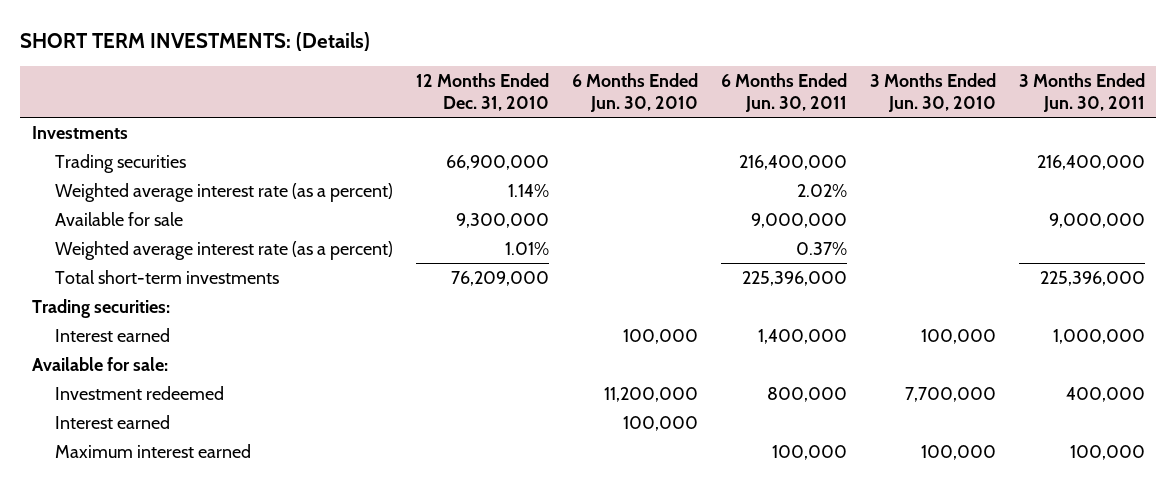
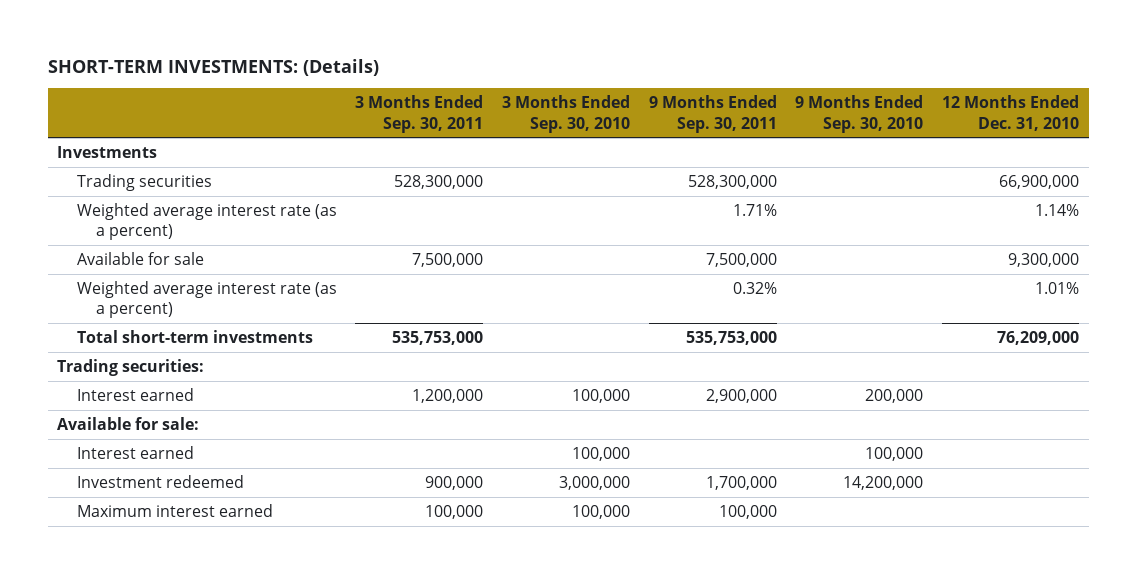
[20,32,371,52] SHORT TERM INVESTMENTS: (Details) -> [47,58,379,76] SHORT-TERM INVESTMENTS: (Details)
[571,72,698,112] 6 Months Ended Jun. 30, 2010 -> none
[720,72,847,112] 6 Months Ended Jun. 30, 2011 -> none
[869,72,996,112] 3 Months Ended Jun. 30, 2010 -> none
[1018,72,1145,112] 3 Months Ended Jun. 30, 2011 -> none
none -> [355,95,484,133] 3 Months Ended Sep. 30, 2011
none -> [502,95,631,133] 3 Months Ended Sep. 30, 2010
none -> [648,95,777,133] 9 Months Ended Sep. 30, 2011
none -> [795,95,924,133] 9 Months Ended Sep. 30, 2010
[55,385,225,400] Investment redeemed -> [76,475,244,489] Investment redeemed

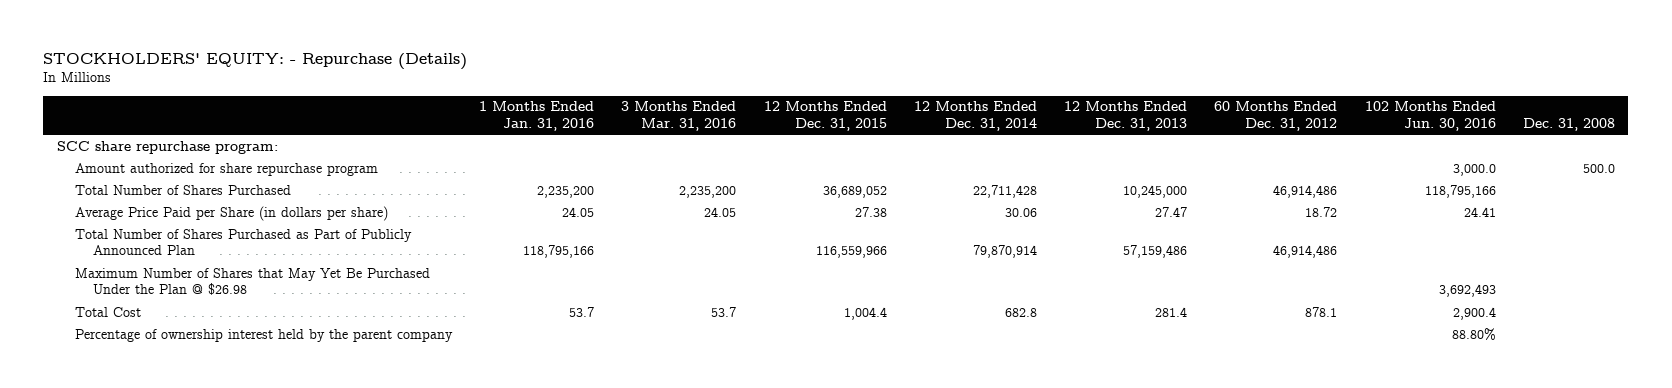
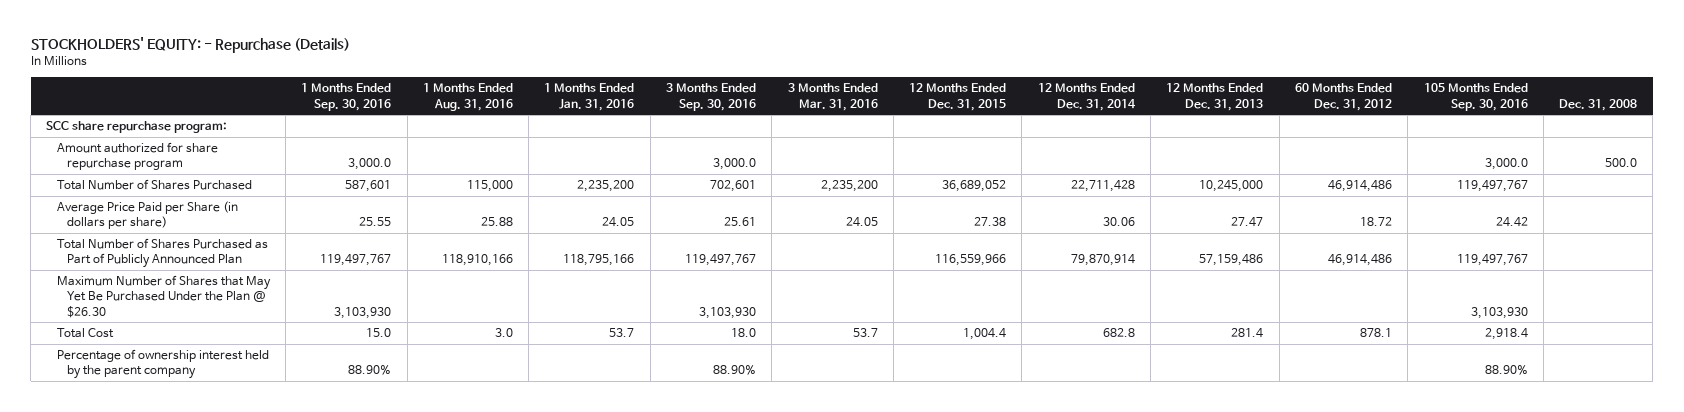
[1364,101,1496,131] 102 Months Ended Jun. 30, 2016 -> none
none -> [301,83,392,111] 1 Months Ended Sep. 30, 2016
none -> [422,83,513,111] 1 Months Ended Aug. 31, 2016
none -> [666,83,757,111] 3 Months Ended Sep. 30, 2016
none -> [1423,83,1528,111] 105 Months Ended Sep. 30, 2016
[75,267,431,296] Maximum Number of Shares that May Yet Be Purchased Under the Plan @ $26.98 -> [56,275,271,318] Maximum Number of Shares that May Yet Be Purchased Under the Plan @ $26.30

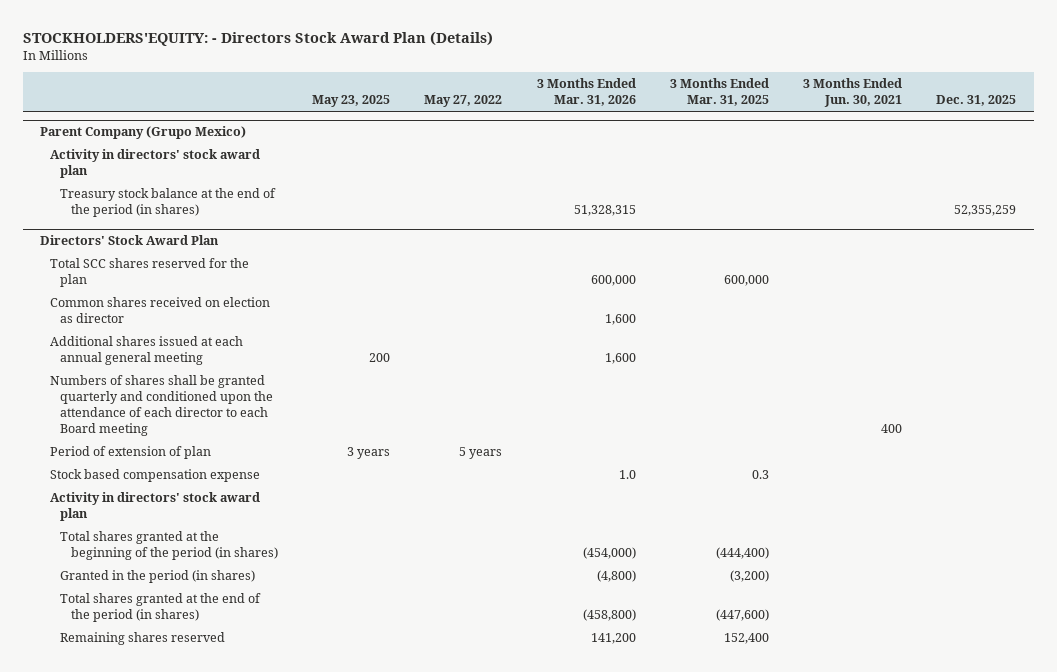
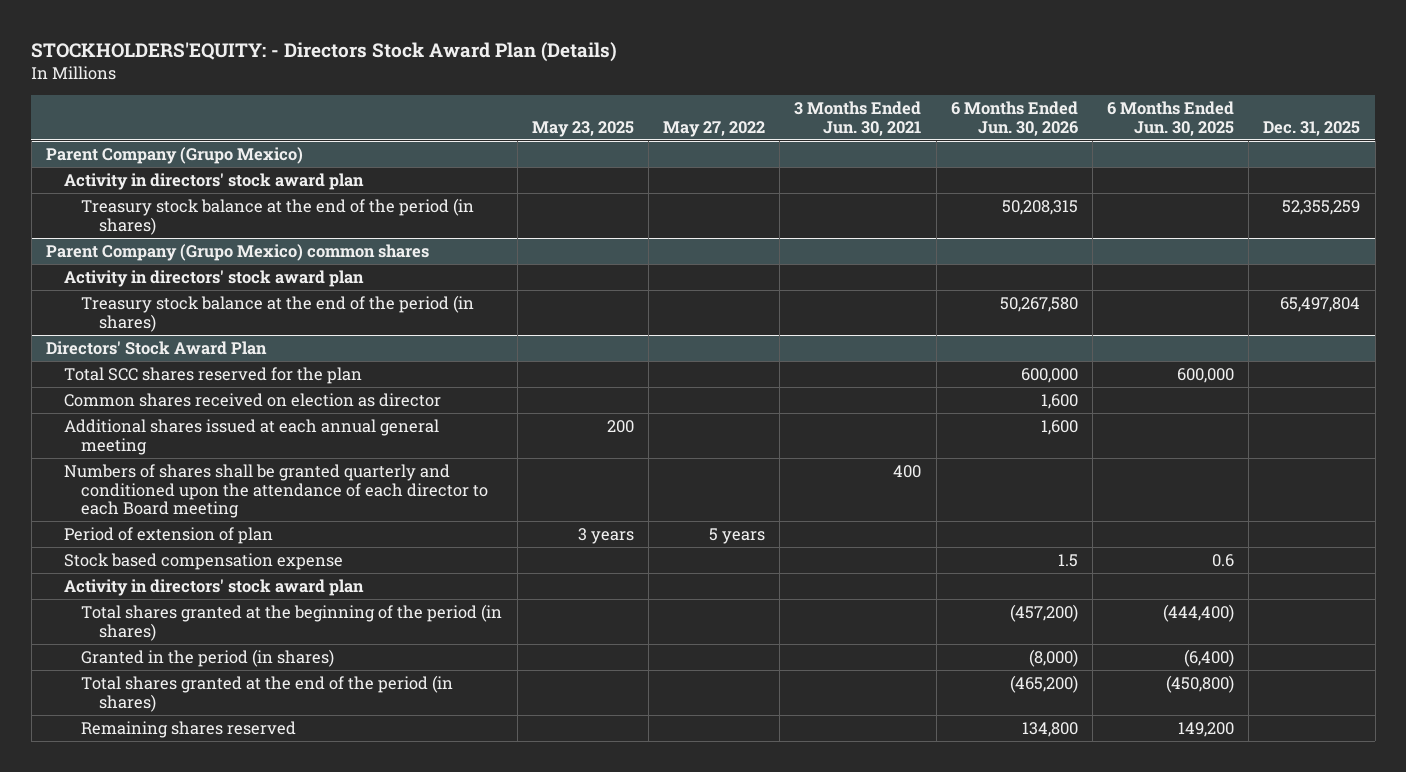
[536,78,636,107] 3 Months Ended Mar. 31, 2026 -> none
[669,78,769,107] 3 Months Ended Mar. 31, 2025 -> none
none -> [950,100,1078,136] 6 Months Ended Jun. 30, 2026
none -> [1107,100,1235,136] 6 Months Ended Jun. 30, 2025
none -> [45,243,429,261] Parent Company (Grupo Mexico) common shares
none -> [63,269,364,287] Activity in directors' stock award plan
none -> [81,294,475,332] Treasury stock balance at the end of the period (in shares)

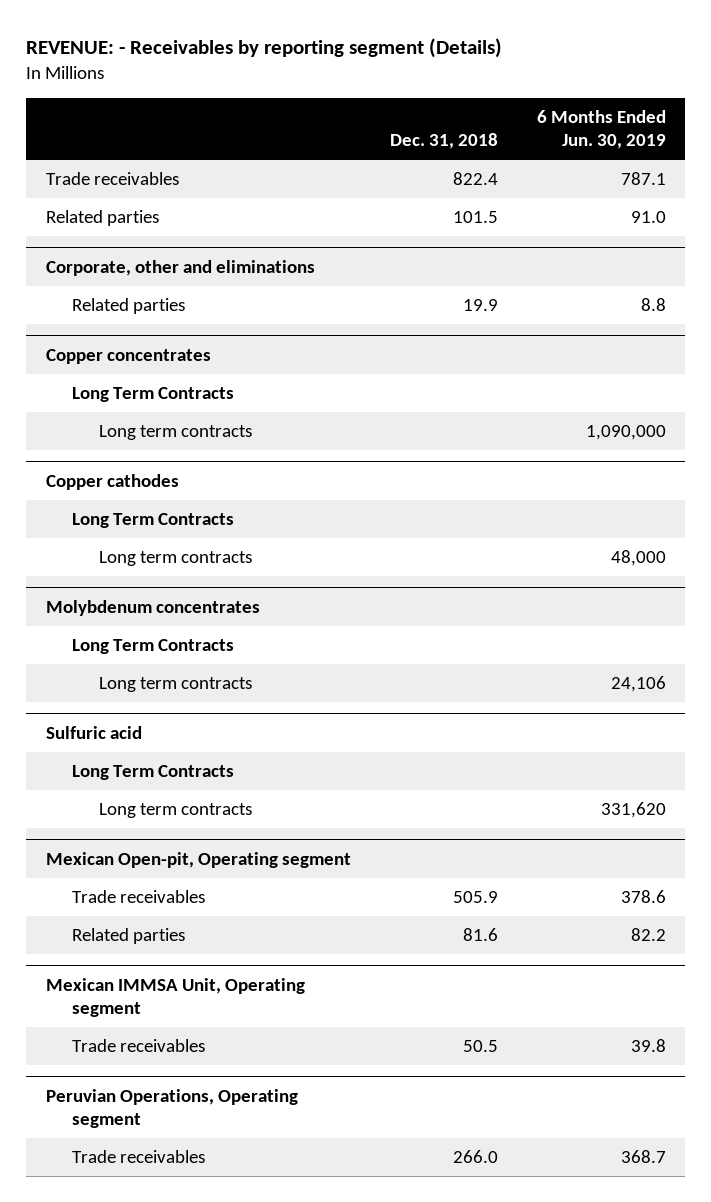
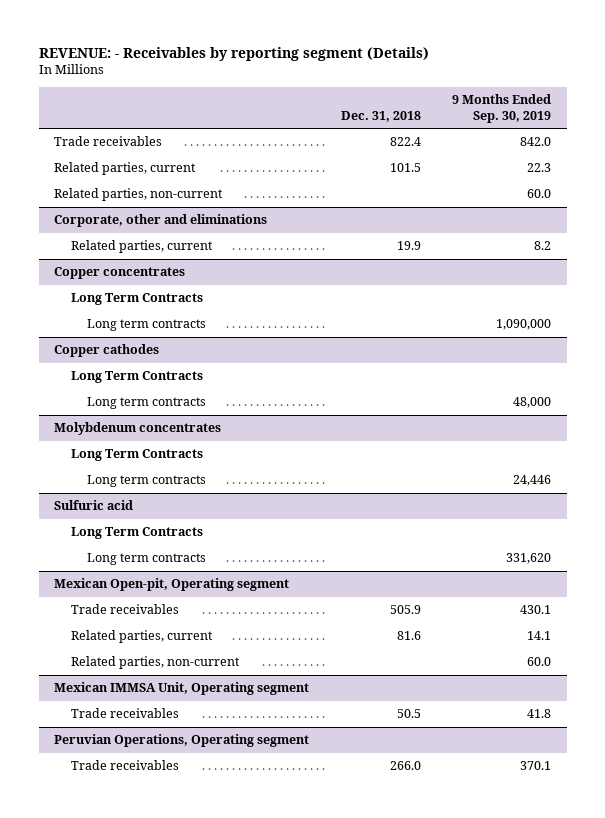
[536,109,666,150] 6 Months Ended Jun. 30, 2019 -> none
none -> [451,93,551,123] 9 Months Ended Sep. 30, 2019
[45,209,159,226] Related parties -> [54,162,197,176] Related parties, current
none -> [54,188,224,202] Related parties, non-current
[72,297,186,314] Related parties -> [70,240,213,254] Related parties, current
[72,927,186,944] Related parties -> [70,630,213,644] Related parties, current
none -> [70,656,240,670] Related parties, non-current

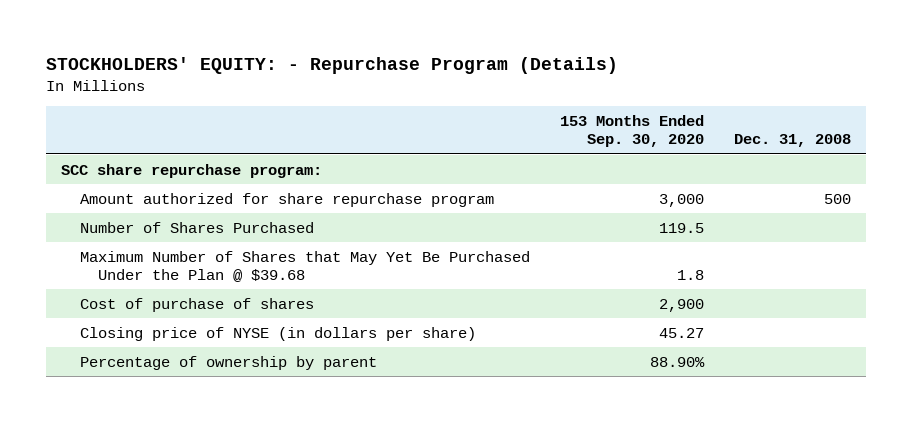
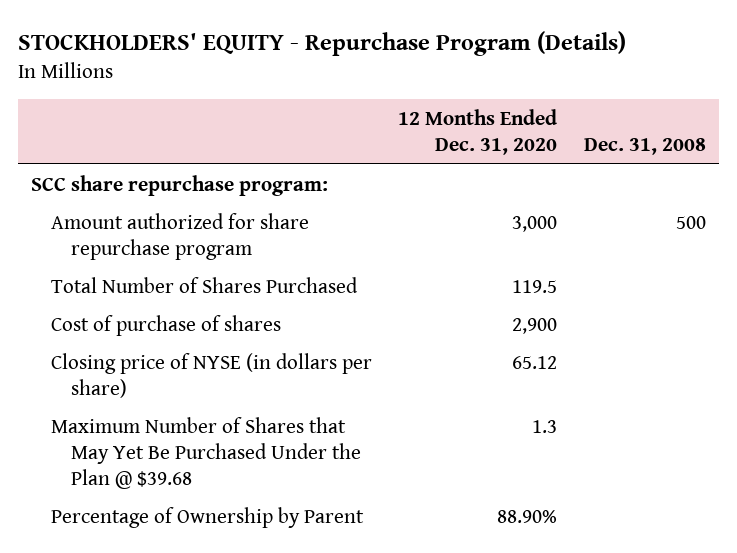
[45,56,618,74] STOCKHOLDERS' EQUITY: - Repurchase Program (Details) -> [17,31,626,57] STOCKHOLDERS' EQUITY - Repurchase Program (Details)
[559,114,704,148] 153 Months Ended Sep. 30, 2020 -> none
none -> [398,108,558,155] 12 Months Ended Dec. 31, 2020
[79,221,314,233] Number of Shares Purchased -> [50,276,358,293] Total Number of Shares Purchased
[79,250,530,283] Maximum Number of Shares that May Yet Be Purchased Under the Plan @ $39.68 -> [50,416,361,489] Maximum Number of Shares that May Yet Be Purchased Under the Plan @ $39.68
[79,355,377,370] Percentage of ownership by parent -> [50,506,364,528] Percentage of Ownership by Parent

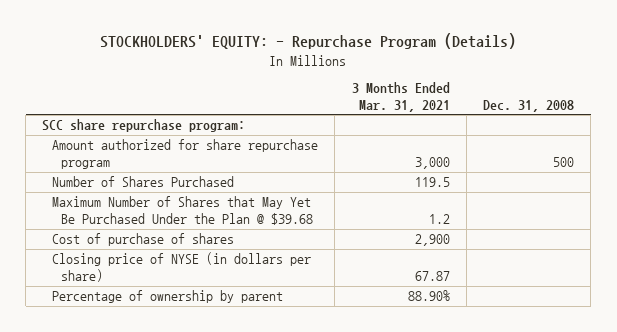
[17,31,626,57] STOCKHOLDERS' EQUITY - Repurchase Program (Details) -> [100,33,517,50] STOCKHOLDERS' EQUITY: - Repurchase Program (Details)
[398,108,558,155] 12 Months Ended Dec. 31, 2020 -> none
none -> [351,82,450,112] 3 Months Ended Mar. 31, 2021
[50,276,358,293] Total Number of Shares Purchased -> [51,176,234,188] Number of Shares Purchased
[50,416,361,489] Maximum Number of Shares that May Yet Be Purchased Under the Plan @ $39.68 -> [51,196,314,225] Maximum Number of Shares that May Yet Be Purchased Under the Plan @ $39.68
[50,506,364,528] Percentage of Ownership by Parent -> [51,290,283,304] Percentage of ownership by parent

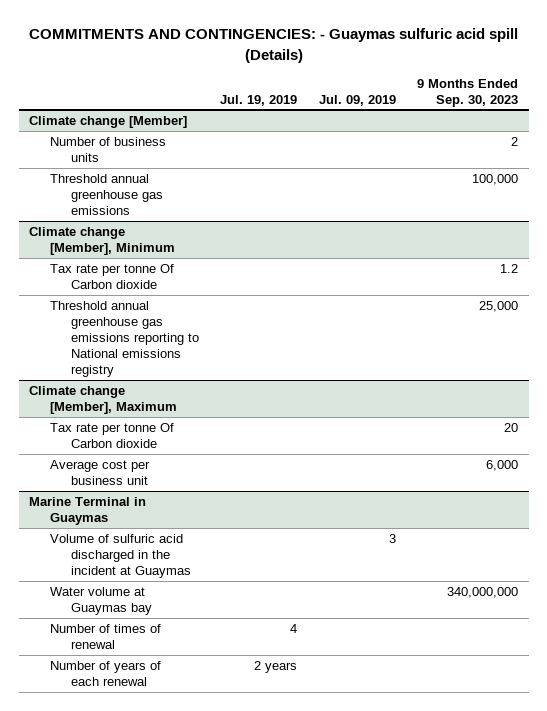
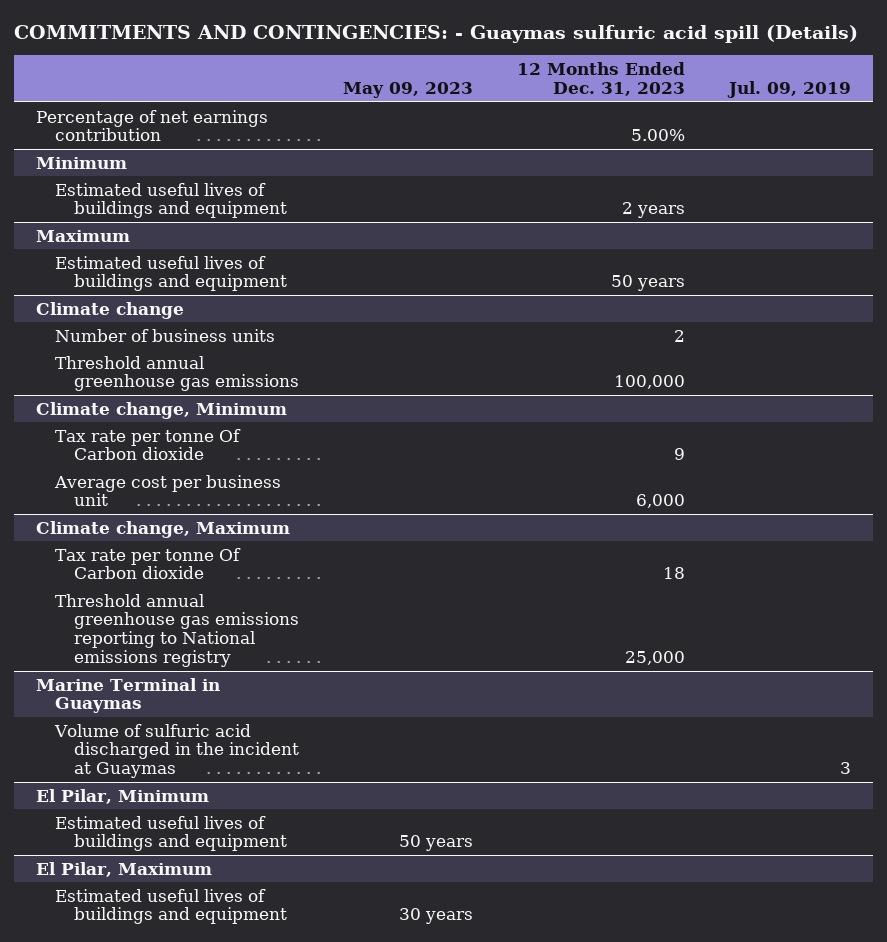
[220,94,298,106] Jul. 19, 2019 -> none
[416,78,518,107] 9 Months Ended Sep. 30, 2023 -> none
none -> [343,81,474,98] May 09, 2023
none -> [517,61,686,96] 12 Months Ended Dec. 31, 2023
none -> [35,109,268,142] Percentage of net earnings contribution
none -> [35,156,127,169] Minimum
none -> [55,182,288,219] Estimated useful lives of buildings and equipment
none -> [35,229,130,242] Maximum
none -> [55,255,288,292] Estimated useful lives of buildings and equipment
[29,115,188,128] Climate change [Member] -> [35,301,184,319] Climate change
[29,226,176,255] Climate change [Member], Minimum -> [35,401,287,419] Climate change, Minimum
[50,300,199,377] Threshold annual greenhouse gas emissions reporting to National emissions registry -> none
none -> [54,474,282,507] Average cost per business unit
[29,385,178,414] Climate change [Member], Maximum -> [35,520,290,538] Climate change, Maximum
[50,459,151,485] Average cost per business unit -> none
none -> [55,593,300,668] Threshold annual greenhouse gas emissions reporting to National emissions registry
[50,586,152,615] Water volume at Guaymas bay -> none
[50,623,162,649] Number of times of renewal -> none
[50,660,162,686] Number of years of each renewal -> none
none -> [35,788,209,804] El Pilar, Minimum
none -> [55,815,288,852] Estimated useful lives of buildings and equipment
none -> [35,861,212,877] El Pilar, Maximum
none -> [55,888,288,925] Estimated useful lives of buildings and equipment

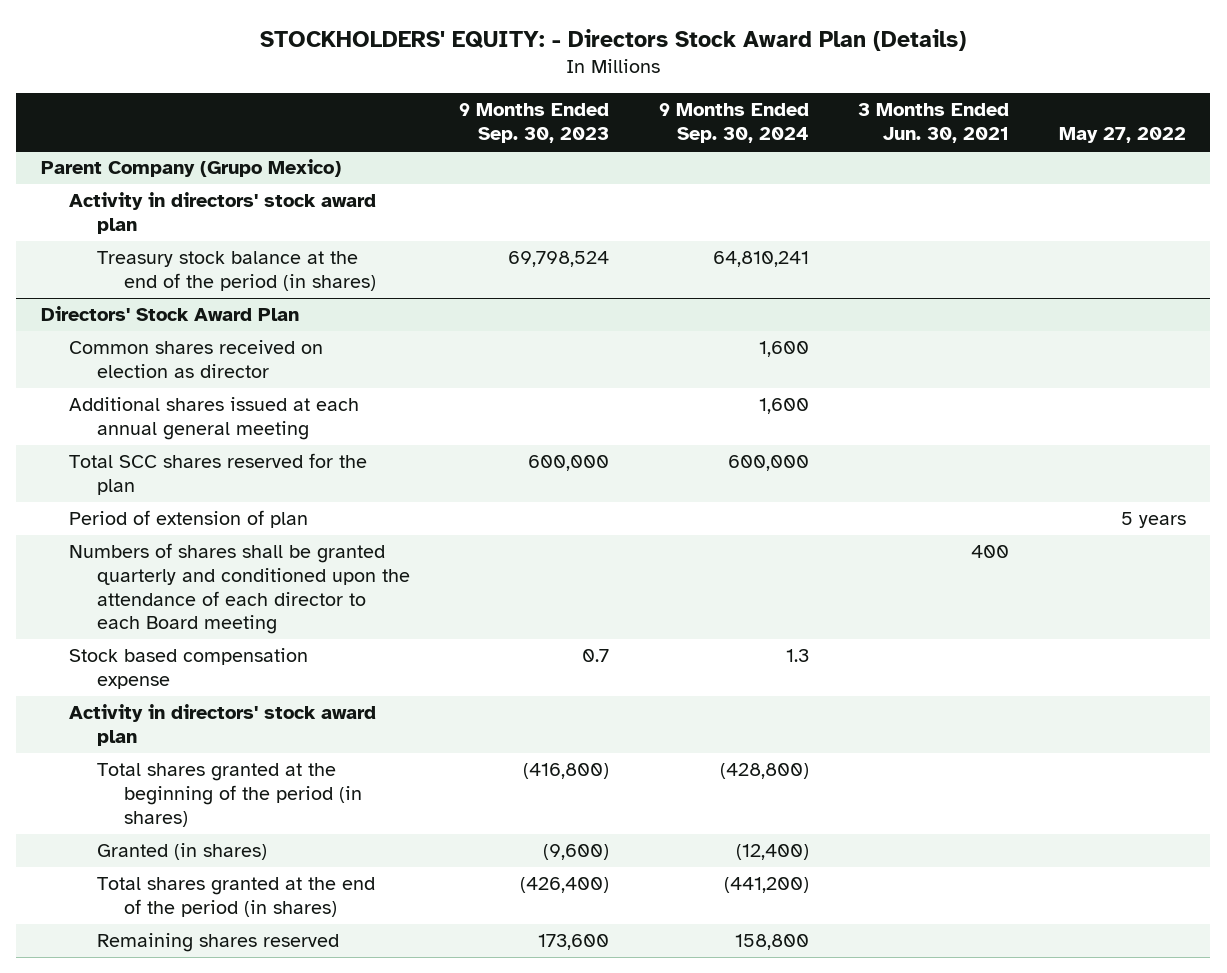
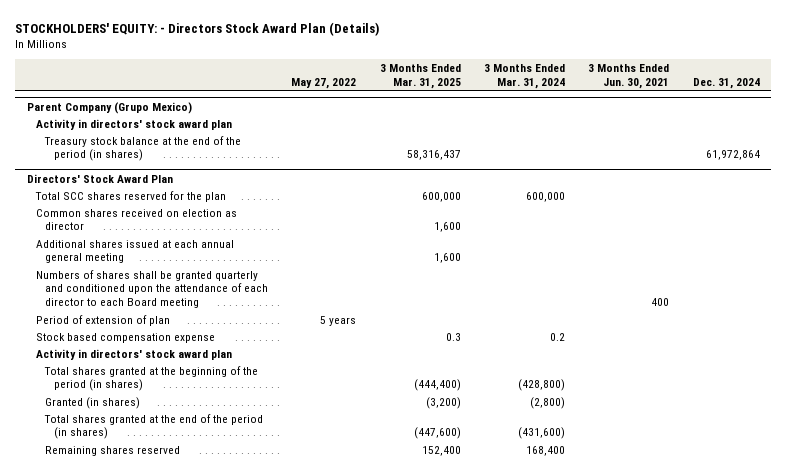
[459,103,610,144] 9 Months Ended Sep. 30, 2023 -> none
[658,103,809,144] 9 Months Ended Sep. 30, 2024 -> none
none -> [379,64,461,89] 3 Months Ended Mar. 31, 2025
none -> [483,64,565,89] 3 Months Ended Mar. 31, 2024
none -> [692,77,760,89] Dec. 31, 2024
[68,453,367,496] Total SCC shares reserved for the plan -> [34,190,226,202] Total SCC shares reserved for the plan
[68,510,308,529] Period of extension of plan -> [35,314,170,326] Period of extension of plan

